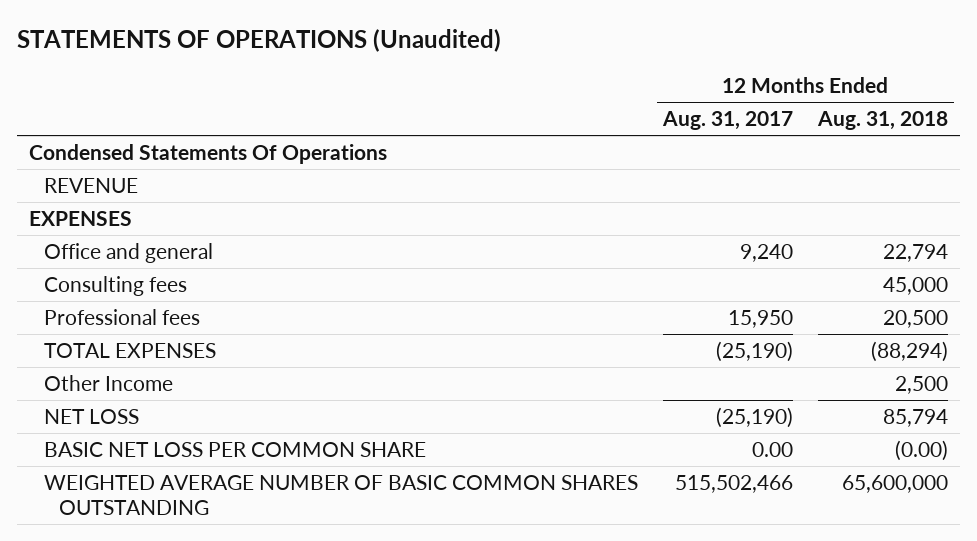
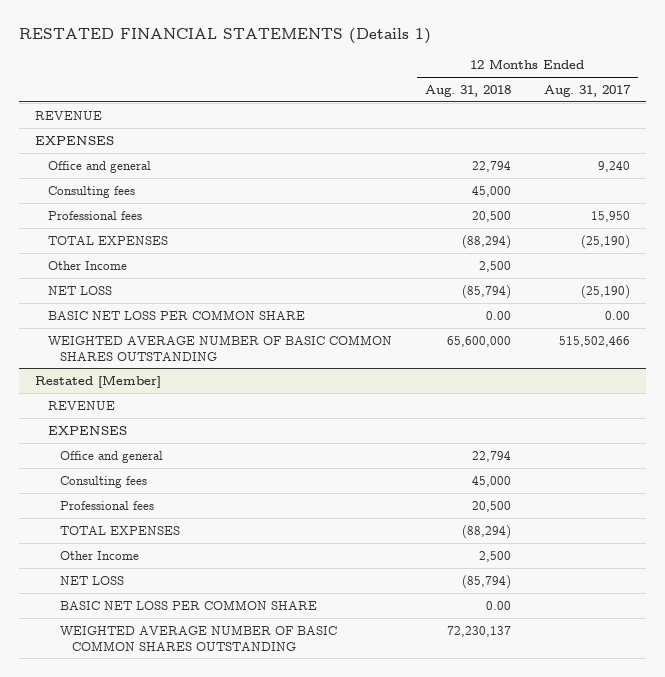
[16,29,501,53] STATEMENTS OF OPERATIONS (Unaudited) -> [18,28,431,45] RESTATED FINANCIAL STATEMENTS (Details 1)
[29,143,388,164] Condensed Statements Of Operations -> none
[882,408,948,427] 85,794 -> [461,284,511,299] (85,794)
[894,439,948,461] (0.00) -> [485,310,511,320] 0.00
none -> [35,374,162,388] Restated [Member]
none -> [47,400,115,410] REVENUE
none -> [47,425,127,435] EXPENSES
none -> [60,450,164,463] Office and general
none -> [60,475,148,488] Consulting fees
none -> [60,500,155,510] Professional fees
none -> [60,525,181,535] TOTAL EXPENSES
none -> [60,550,140,560] Other Income
none -> [60,575,125,585] NET LOSS
none -> [60,599,318,610] BASIC NET LOSS PER COMMON SHARE
none -> [60,624,338,651] WEIGHTED AVERAGE NUMBER OF BASIC COMMON SHARES OUTSTANDING

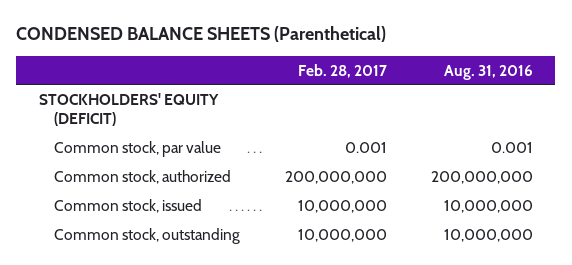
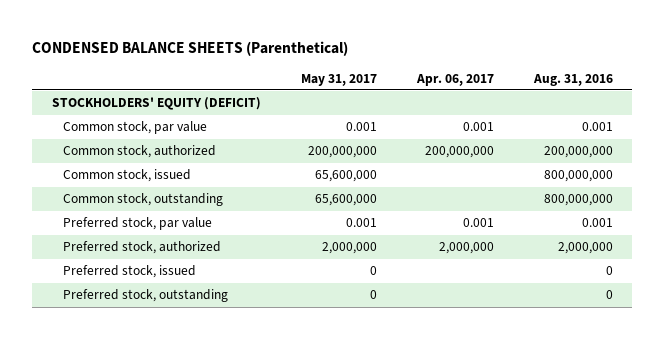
[297,63,387,78] Feb. 28, 2017 -> none
none -> [300,73,377,86] May 31, 2017
none -> [415,73,494,86] Apr. 06, 2017
[444,199,534,213] 10,000,000 -> [543,170,613,183] 800,000,000
[444,228,534,242] 10,000,000 -> [543,194,613,207] 800,000,000
none -> [63,217,213,231] Preferred stock, par value
none -> [63,241,222,255] Preferred stock, authorized
none -> [63,265,197,279] Preferred stock, issued
none -> [63,289,229,303] Preferred stock, outstanding

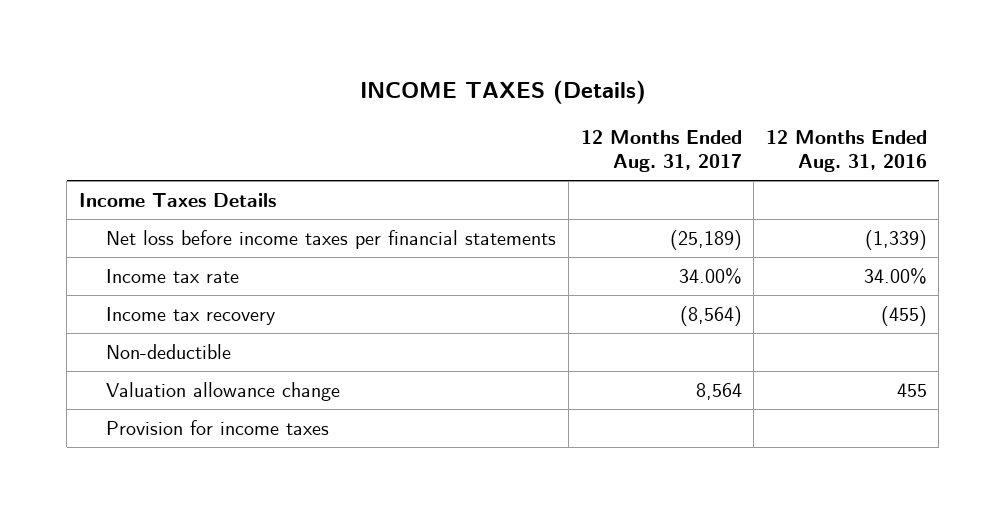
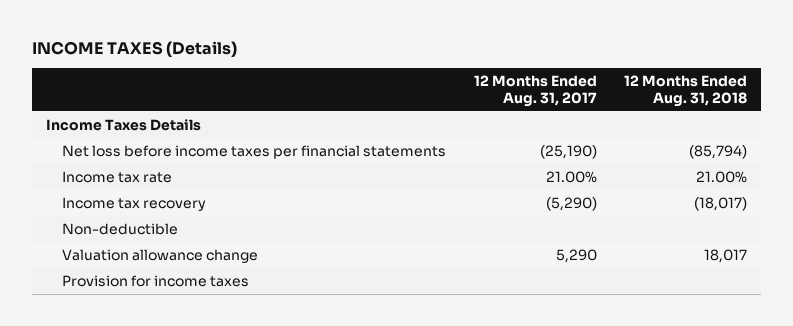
[765,130,927,173] 12 Months Ended Aug. 31, 2016 -> none
none -> [624,75,748,107] 12 Months Ended Aug. 31, 2018
[669,229,742,250] (25,189) -> [539,145,597,160] (25,190)
[678,267,742,284] 34.00% -> [545,171,597,184] 21.00%
[679,305,742,326] (8,564) -> [545,197,597,212] (5,290)
[695,382,742,400] 8,564 -> [555,249,597,264] 5,290

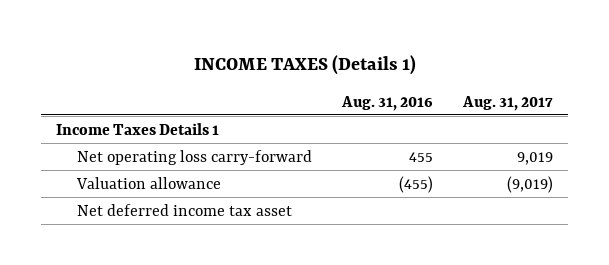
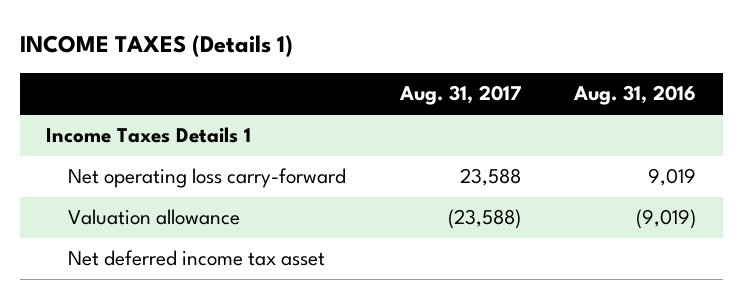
[408,151,433,162] 455 -> [648,168,697,187] 9,019
[516,151,553,165] 9,019 -> [459,168,521,187] 23,588
[398,175,433,193] (455) -> [636,209,697,230] (9,019)
[506,175,553,193] (9,019) -> [447,209,521,230] (23,588)

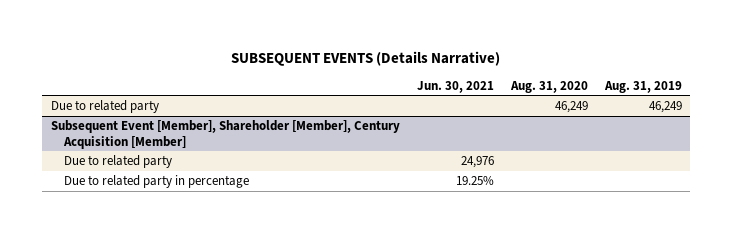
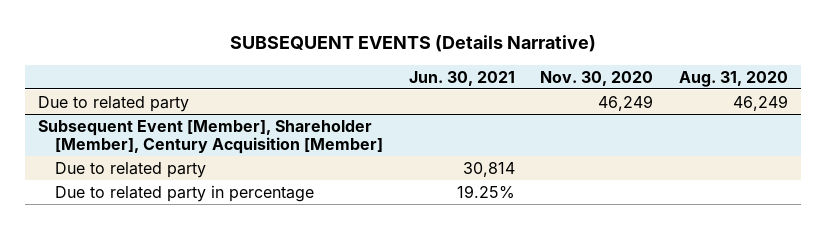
[603,80,682,93] Aug. 31, 2019 -> none
none -> [540,70,654,86] Nov. 30, 2020
[460,156,494,169] 24,976 -> [462,161,515,177] 30,814

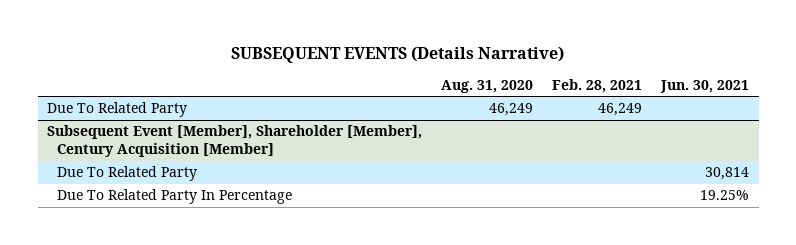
[540,70,654,86] Nov. 30, 2020 -> none
none -> [552,78,643,93] Feb. 28, 2021
[37,95,189,112] Due to related party -> [47,102,188,118] Due To Related Party
[55,161,207,178] Due to related party -> [57,166,198,182] Due To Related Party
[55,184,315,202] Due to related party in percentage -> [57,189,293,205] Due To Related Party In Percentage

